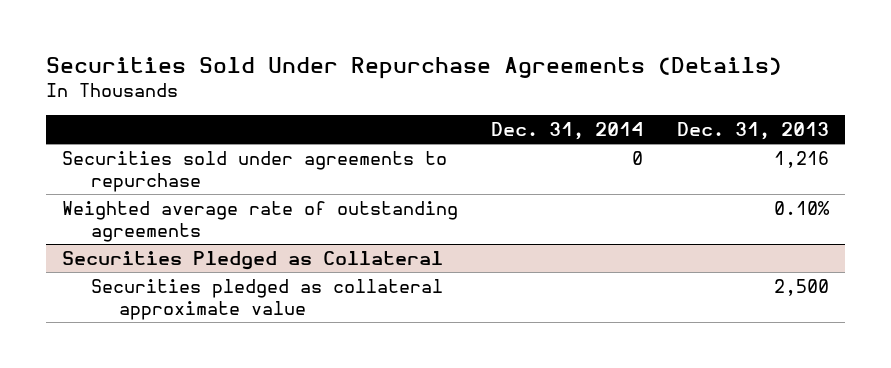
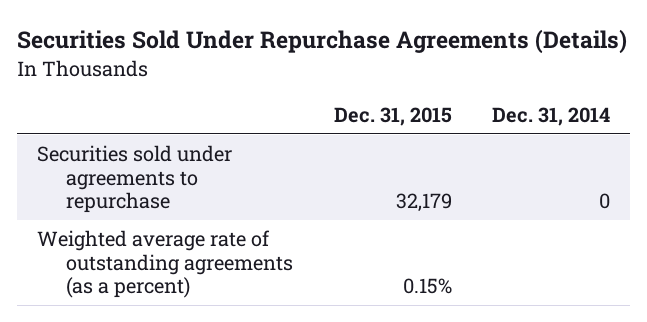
[676,122,829,141] Dec. 31, 2013 -> none
none -> [333,106,452,126] Dec. 31, 2015
[62,250,444,270] Securities Pledged as Collateral -> none
[90,278,443,321] Securities pledged as collateral approximate value -> none
[62,200,459,243] Weighted average rate of outstanding agreements -> [37,230,294,298] Weighted average rate of outstanding agreements (as a percent)

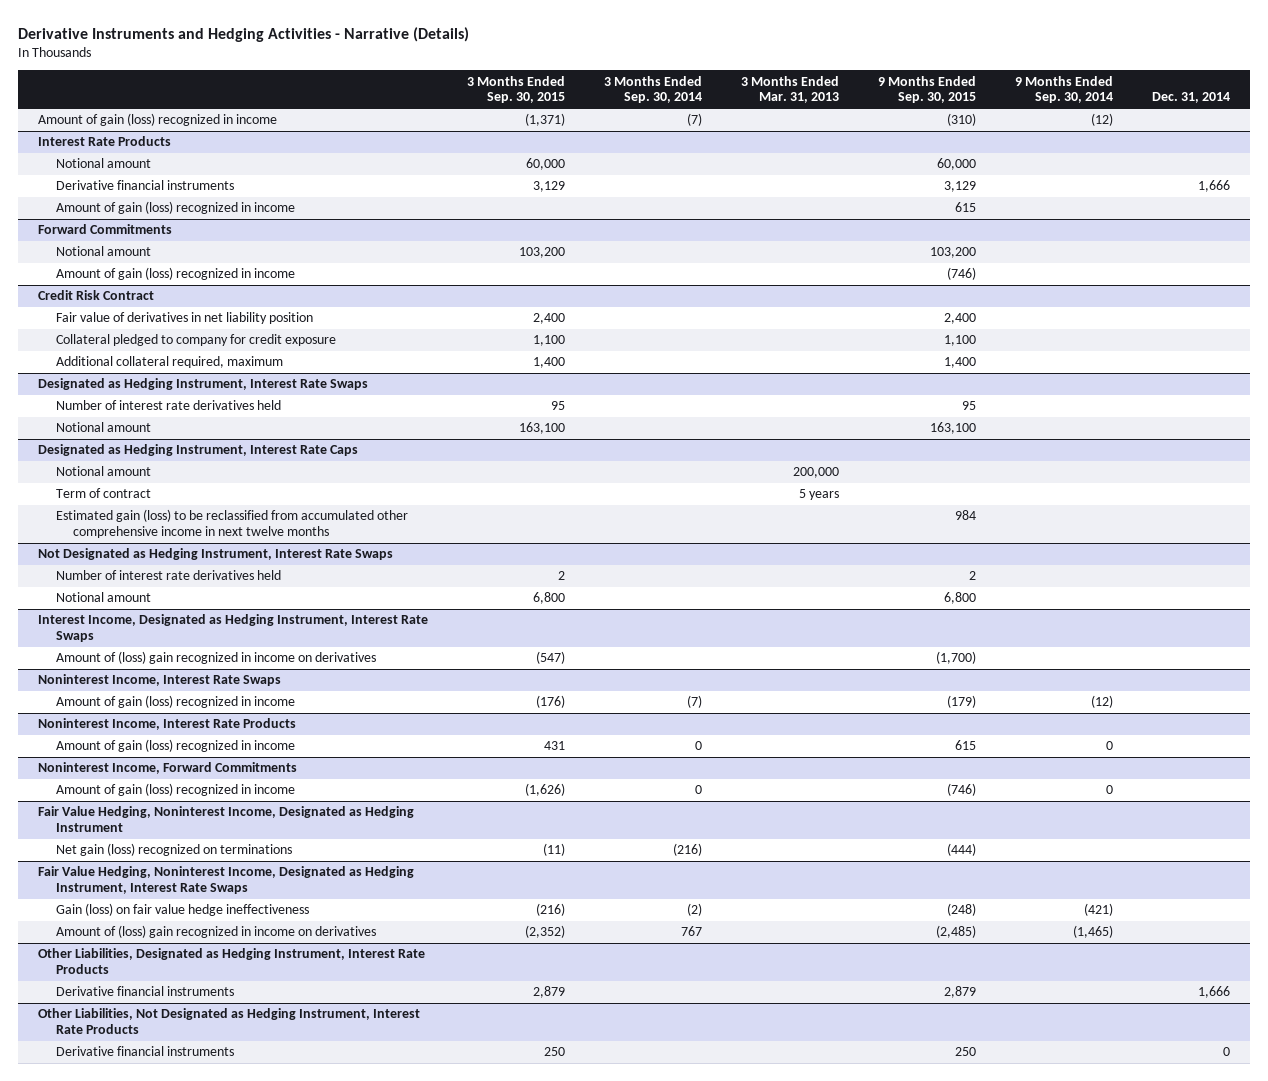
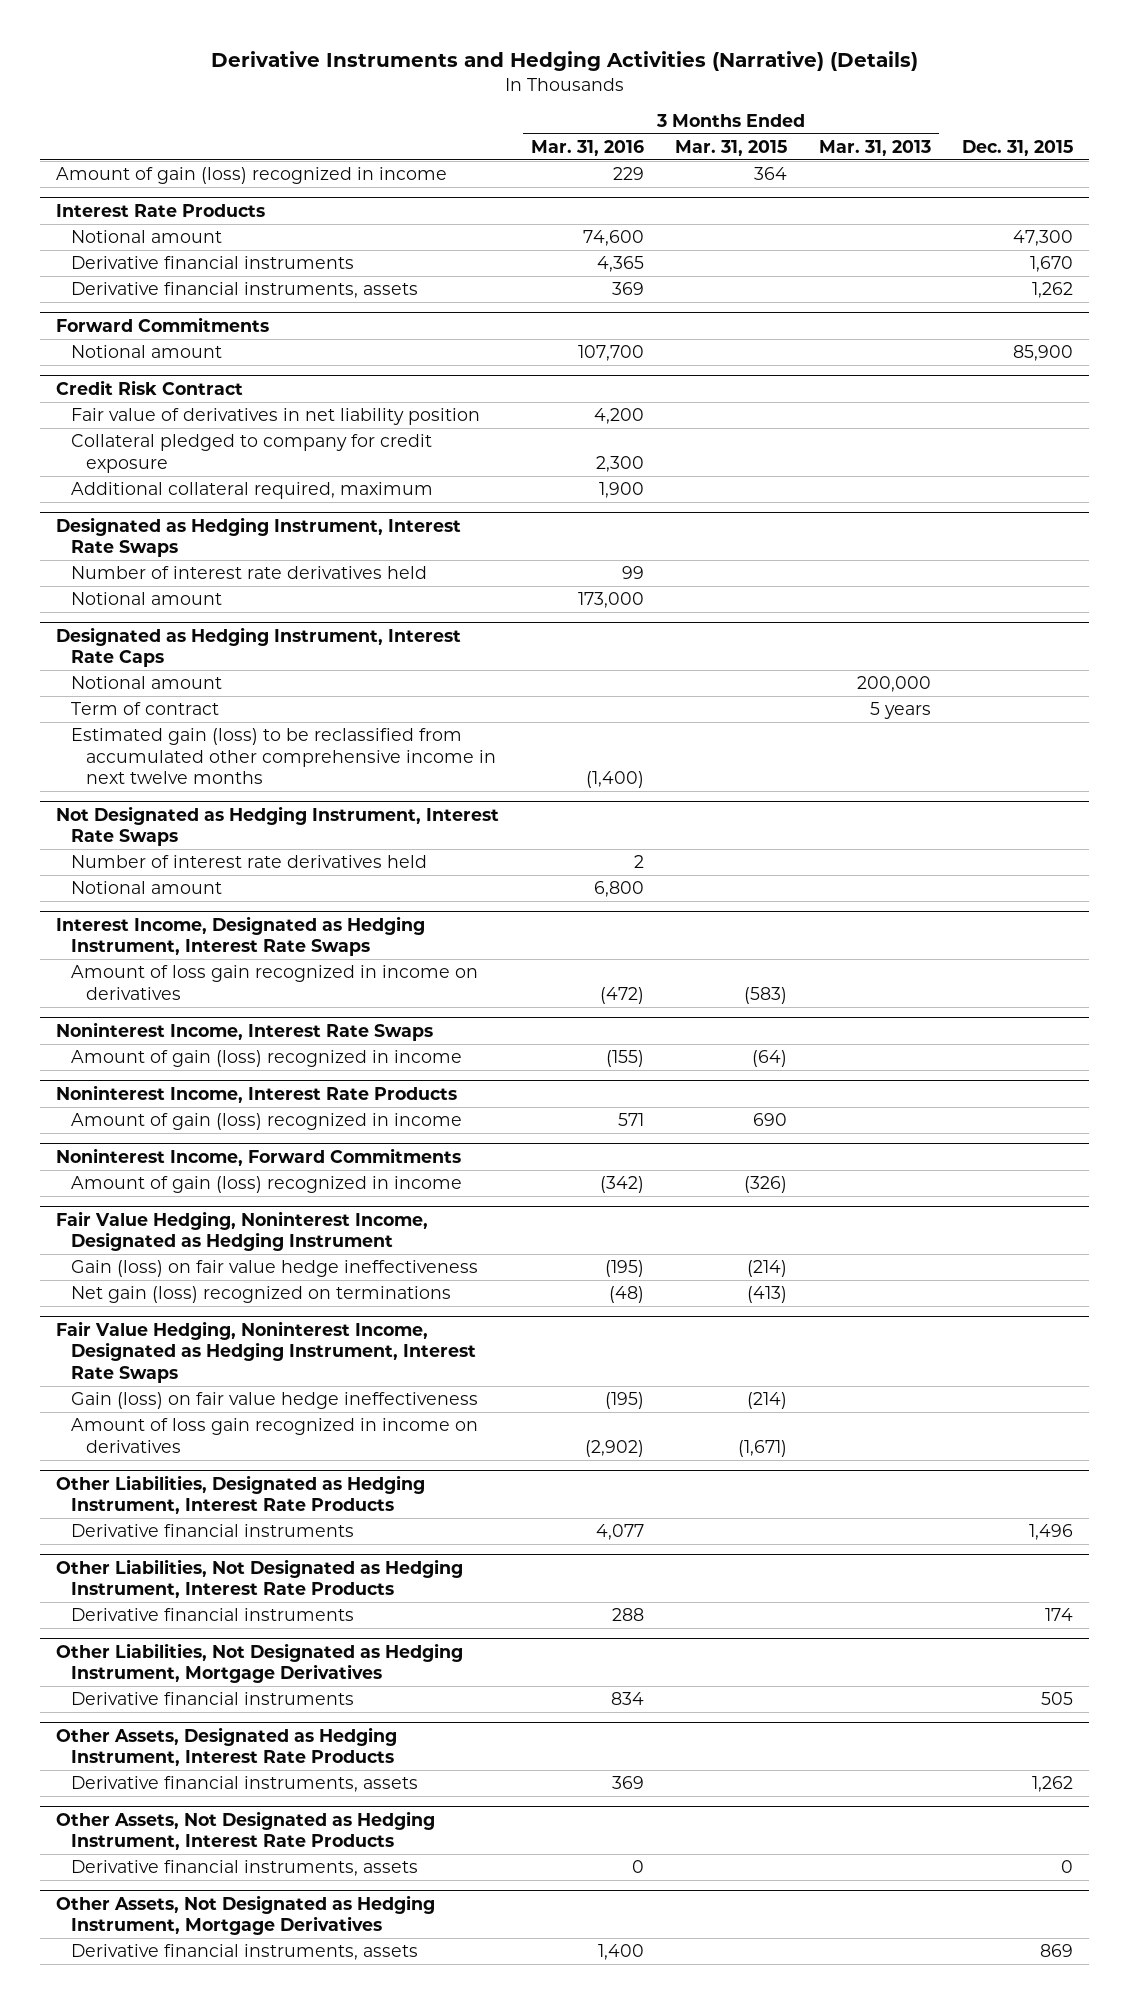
[18,26,470,42] Derivative Instruments and Hedging Activities - Narrative (Details) -> [210,51,918,72] Derivative Instruments and Hedging Activities (Narrative) (Details)
[466,75,565,104] 3 Months Ended Sep. 30, 2015 -> none
[603,75,702,104] 3 Months Ended Sep. 30, 2014 -> none
[878,75,977,104] 9 Months Ended Sep. 30, 2015 -> none
[1015,75,1114,104] 9 Months Ended Sep. 30, 2014 -> none
[1152,92,1231,104] Dec. 31, 2014 -> none
none -> [530,139,644,156] Mar. 31, 2016
none -> [675,139,788,156] Mar. 31, 2015
none -> [962,139,1074,156] Dec. 31, 2015
[55,201,295,215] Amount of gain (loss) recognized in income -> none
none -> [70,281,418,298] Derivative financial instruments, assets
[55,267,295,281] Amount of gain (loss) recognized in income -> none
[55,651,376,665] Amount of (loss) gain recognized in income on derivatives -> [70,964,478,1000] Amount of loss gain recognized in income on derivatives
none -> [70,1259,478,1277] Gain (loss) on fair value hedge ineffectiveness
[55,925,376,939] Amount of (loss) gain recognized in income on derivatives -> [70,1417,478,1453] Amount of loss gain recognized in income on derivatives
none -> [56,1642,464,1684] Other Liabilities, Not Designated as Hedging Instrument, Mortgage Derivatives
none -> [70,1691,354,1705] Derivative financial instruments
none -> [56,1726,398,1767] Other Assets, Designated as Hedging Instrument, Interest Rate Products
none -> [70,1775,418,1792] Derivative financial instruments, assets
none -> [56,1810,436,1851] Other Assets, Not Designated as Hedging Instrument, Interest Rate Products
none -> [70,1859,418,1876] Derivative financial instruments, assets
none -> [56,1894,436,1936] Other Assets, Not Designated as Hedging Instrument, Mortgage Derivatives
none -> [70,1943,418,1960] Derivative financial instruments, assets

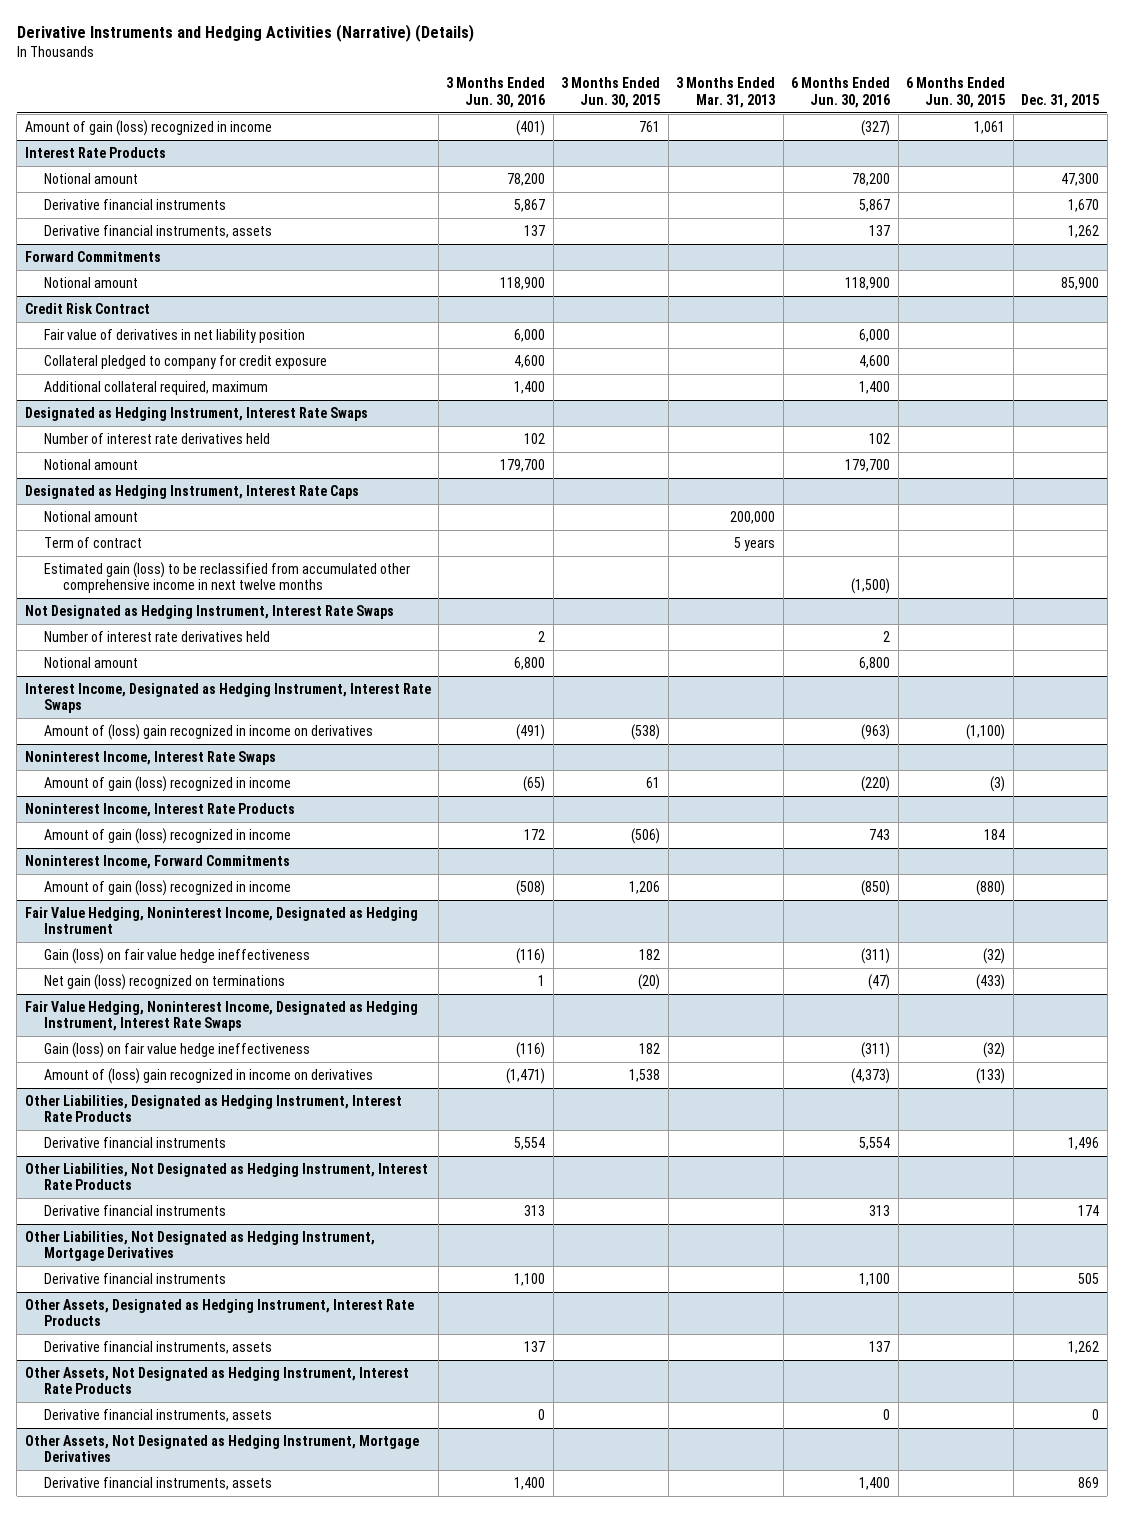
[530,139,644,156] Mar. 31, 2016 -> none
[675,139,788,156] Mar. 31, 2015 -> none
none -> [446,77,546,108] 3 Months Ended Jun. 30, 2016
none -> [561,77,661,108] 3 Months Ended Jun. 30, 2015
none -> [791,77,891,108] 6 Months Ended Jun. 30, 2016
none -> [906,77,1006,108] 6 Months Ended Jun. 30, 2015
[70,964,478,1000] Amount of loss gain recognized in income on derivatives -> [43,724,373,741] Amount of (loss) gain recognized in income on derivatives
[70,1417,478,1453] Amount of loss gain recognized in income on derivatives -> [43,1068,373,1085] Amount of (loss) gain recognized in income on derivatives

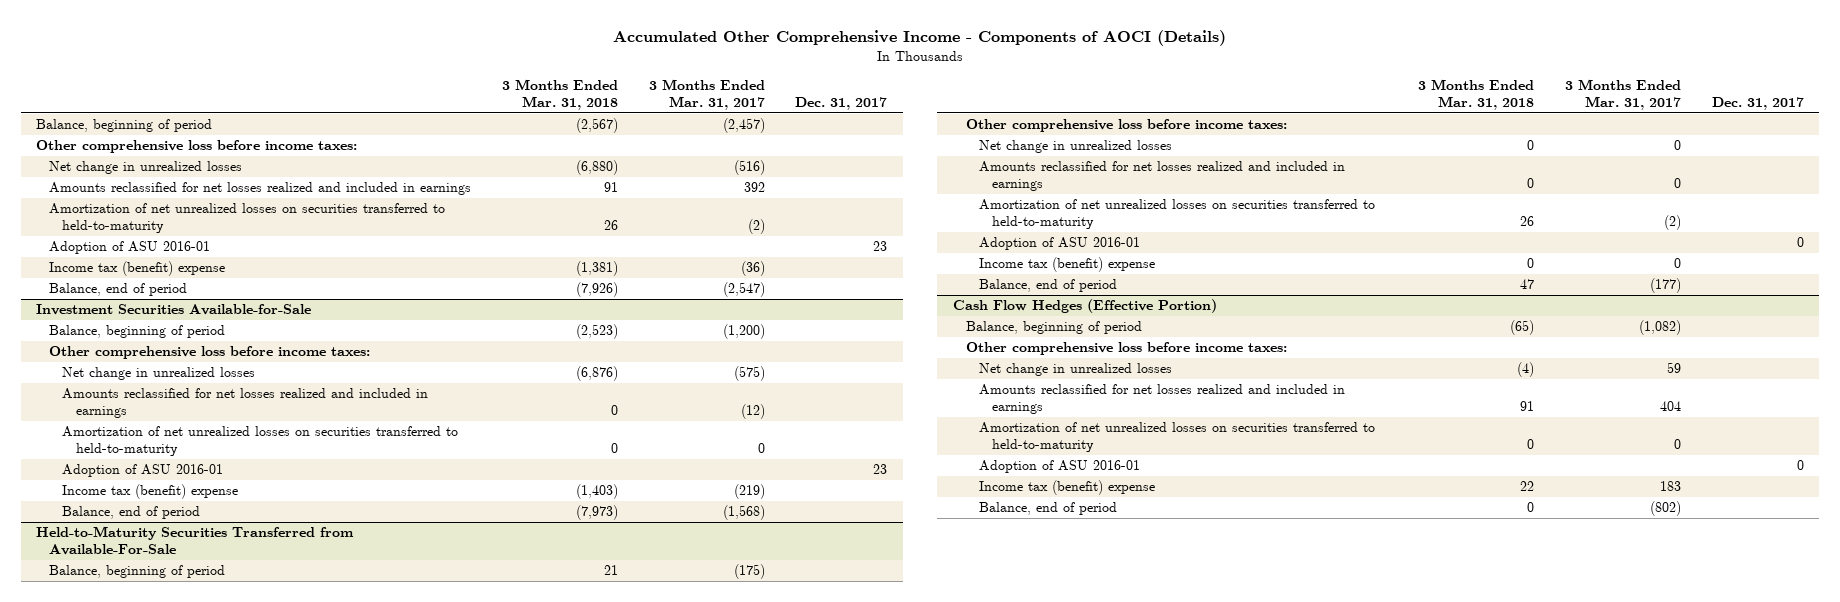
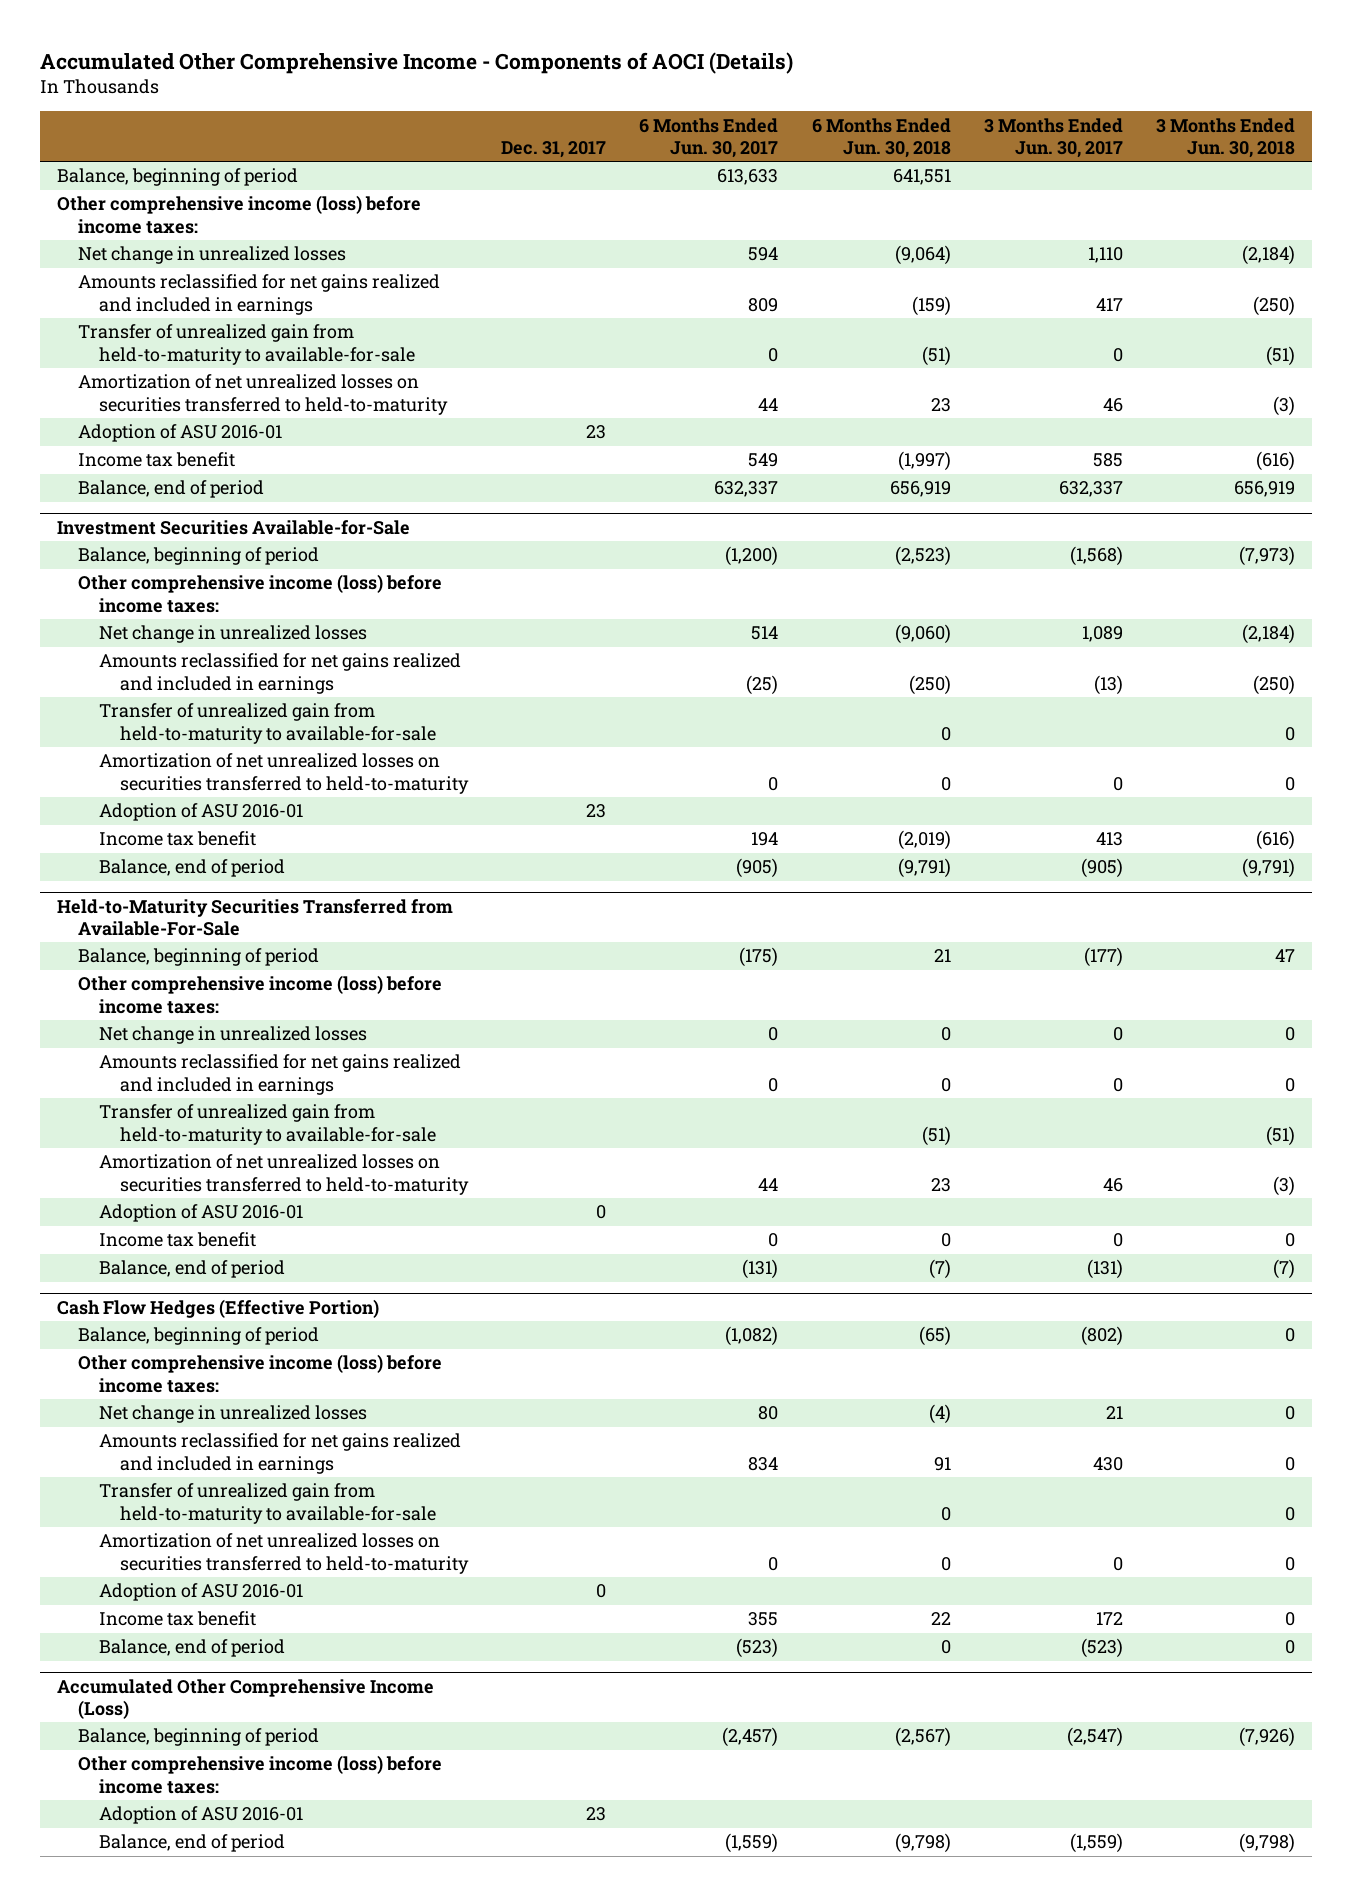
[502,78,619,110] 3 Months Ended Mar. 31, 2018 -> none
[648,78,765,110] 3 Months Ended Mar. 31, 2017 -> none
none -> [639,117,779,159] 6 Months Ended Jun. 30, 2017
none -> [811,117,951,159] 6 Months Ended Jun. 30, 2018
none -> [983,117,1123,159] 3 Months Ended Jun. 30, 2017
none -> [1155,117,1295,159] 3 Months Ended Jun. 30, 2018
[36,140,358,154] Other comprehensive loss before income taxes: -> [56,195,421,234] Other comprehensive income (loss) before income taxes:
[49,182,472,196] Amounts reclassified for net losses realized and included in earnings -> [77,274,440,315] Amounts reclassified for net gains realized and included in earnings
none -> [77,324,415,365] Transfer of unrealized gain from held-to-maturity to available-for-sale
[49,261,226,277] Income tax (benefit) expense -> [77,452,235,468] Income tax benefit
[49,346,371,360] Other comprehensive loss before income taxes: -> [77,574,442,613] Other comprehensive income (loss) before income taxes:
[62,388,429,419] Amounts reclassified for net losses realized and included in earnings -> [98,653,461,694] Amounts reclassified for net gains realized and included in earnings
none -> [98,703,436,744] Transfer of unrealized gain from held-to-maturity to available-for-sale
[62,484,239,500] Income tax (benefit) expense -> [98,831,256,847] Income tax benefit
[965,119,1287,133] Other comprehensive loss before income taxes: -> [77,975,442,1014] Other comprehensive income (loss) before income taxes:
[978,161,1345,192] Amounts reclassified for net losses realized and included in earnings -> [98,1054,461,1095] Amounts reclassified for net gains realized and included in earnings
none -> [98,1104,436,1145] Transfer of unrealized gain from held-to-maturity to available-for-sale
[978,257,1155,273] Income tax (benefit) expense -> [98,1232,256,1248] Income tax benefit
[965,342,1287,356] Other comprehensive loss before income taxes: -> [77,1354,442,1393] Other comprehensive income (loss) before income taxes:
[978,384,1345,415] Amounts reclassified for net losses realized and included in earnings -> [98,1433,461,1474] Amounts reclassified for net gains realized and included in earnings
none -> [98,1483,436,1524] Transfer of unrealized gain from held-to-maturity to available-for-sale
[978,480,1155,496] Income tax (benefit) expense -> [98,1611,256,1627] Income tax benefit
none -> [56,1678,434,1719] Accumulated Other Comprehensive Income (Loss)
none -> [77,1728,319,1747] Balance, beginning of period
none -> [77,1755,442,1794] Other comprehensive income (loss) before income taxes:
none -> [98,1806,303,1825] Adoption of ASU 2016-01
none -> [98,1834,285,1853] Balance, end of period

